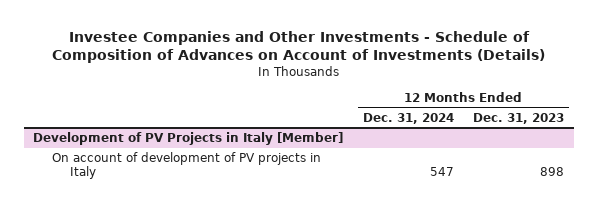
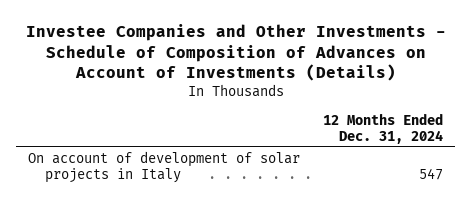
[473,112,565,124] Dec. 31, 2023 -> none
[33,132,344,146] Development of PV Projects in Italy [Member] -> none
[51,152,321,179] On account of development of PV projects in Italy -> [27,151,300,184] On account of development of solar projects in Italy

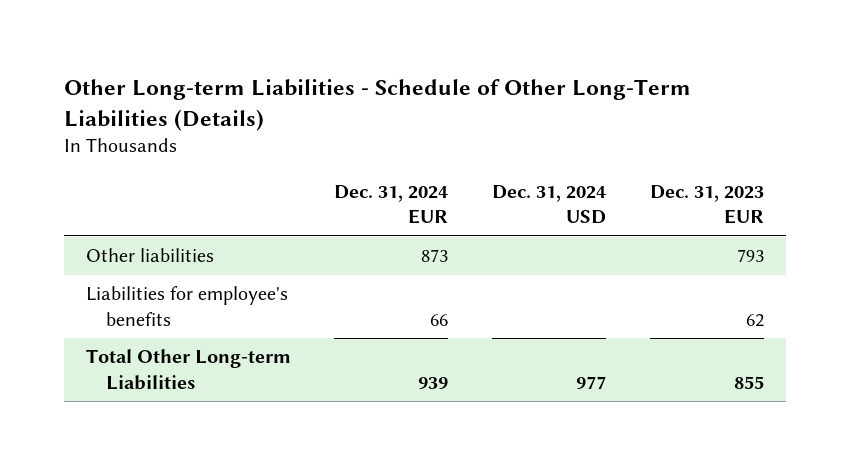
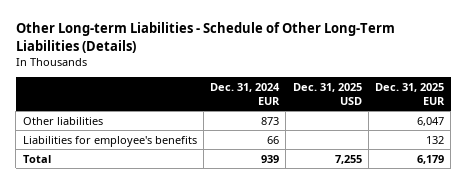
[492,184,607,225] Dec. 31, 2024 USD -> none
[649,184,764,225] Dec. 31, 2023 EUR -> none
none -> [292,82,362,105] Dec. 31, 2025 USD
none -> [374,82,445,105] Dec. 31, 2025 EUR
[85,349,291,390] Total Other Long-term Liabilities -> [22,154,51,163] Total

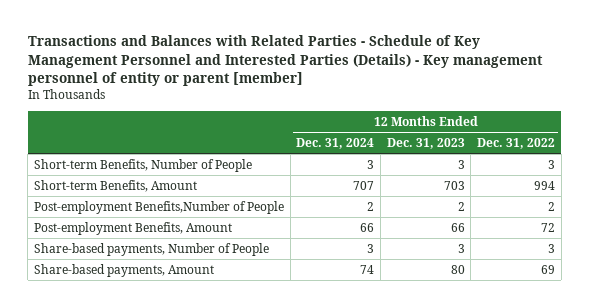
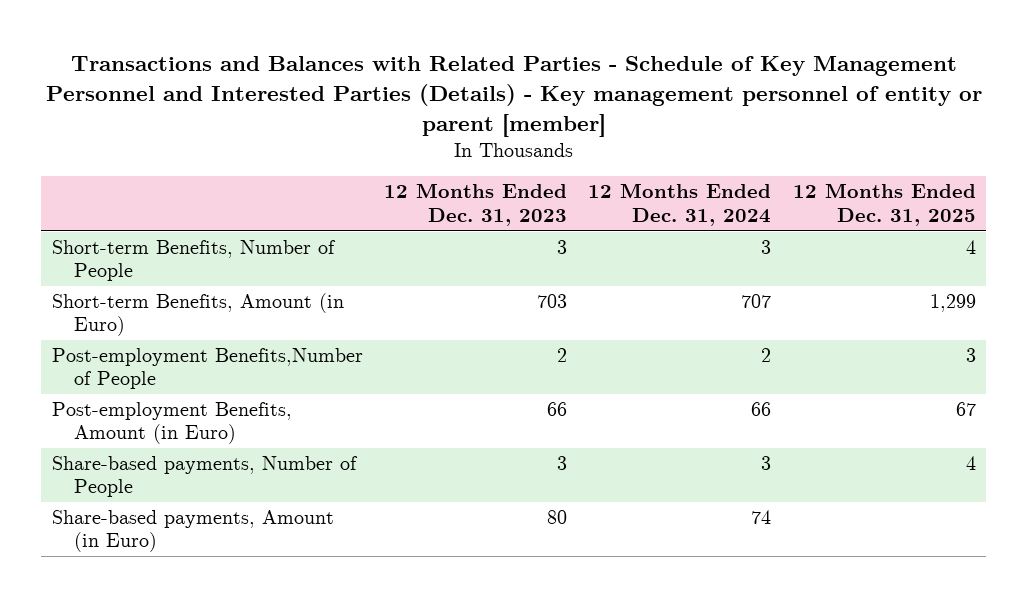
[477,137,556,149] Dec. 31, 2022 -> none
none -> [792,183,976,226] 12 Months Ended Dec. 31, 2025
[33,179,197,192] Short-term Benefits, Amount -> [51,293,344,337] Short-term Benefits, Amount (in Euro)
[33,221,232,235] Post-employment Benefits, Amount -> [51,402,292,445] Post-employment Benefits, Amount (in Euro)
[33,263,214,277] Share-based payments, Amount -> [51,510,334,553] Share-based payments, Amount (in Euro)

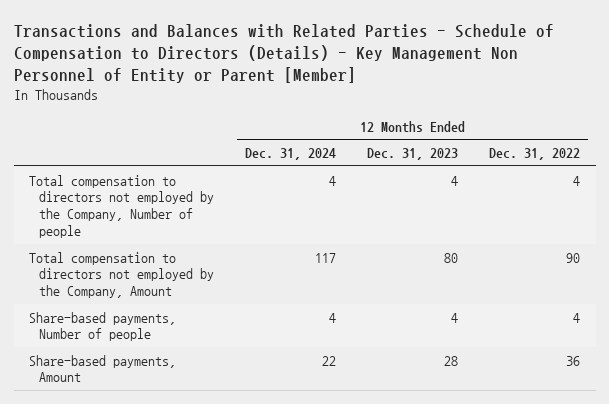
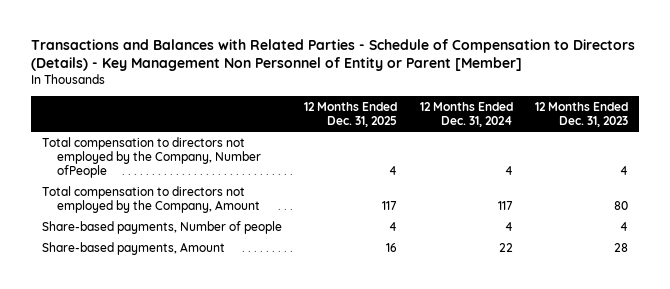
[489,148,581,161] Dec. 31, 2022 -> none
none -> [304,101,398,128] 12 Months Ended Dec. 31, 2025
[29,174,215,239] Total compensation to directors not employed by the Company, Number of people -> [42,136,261,179] Total compensation to directors not employed by the Company, Number ofPeople

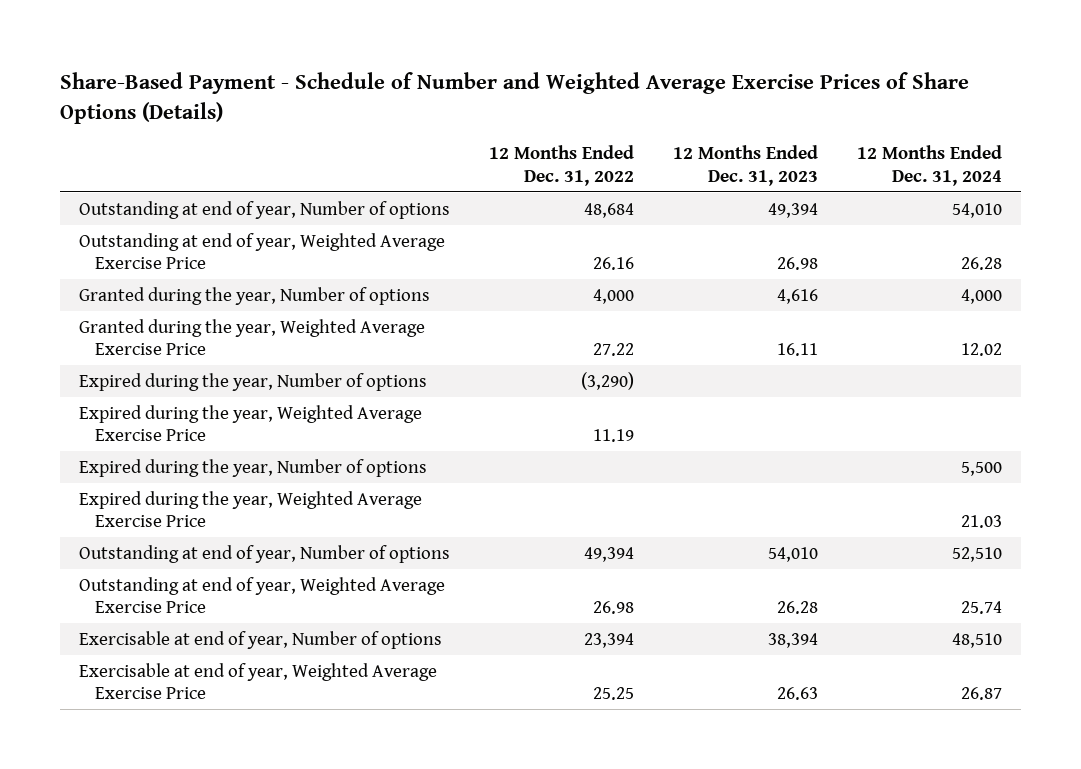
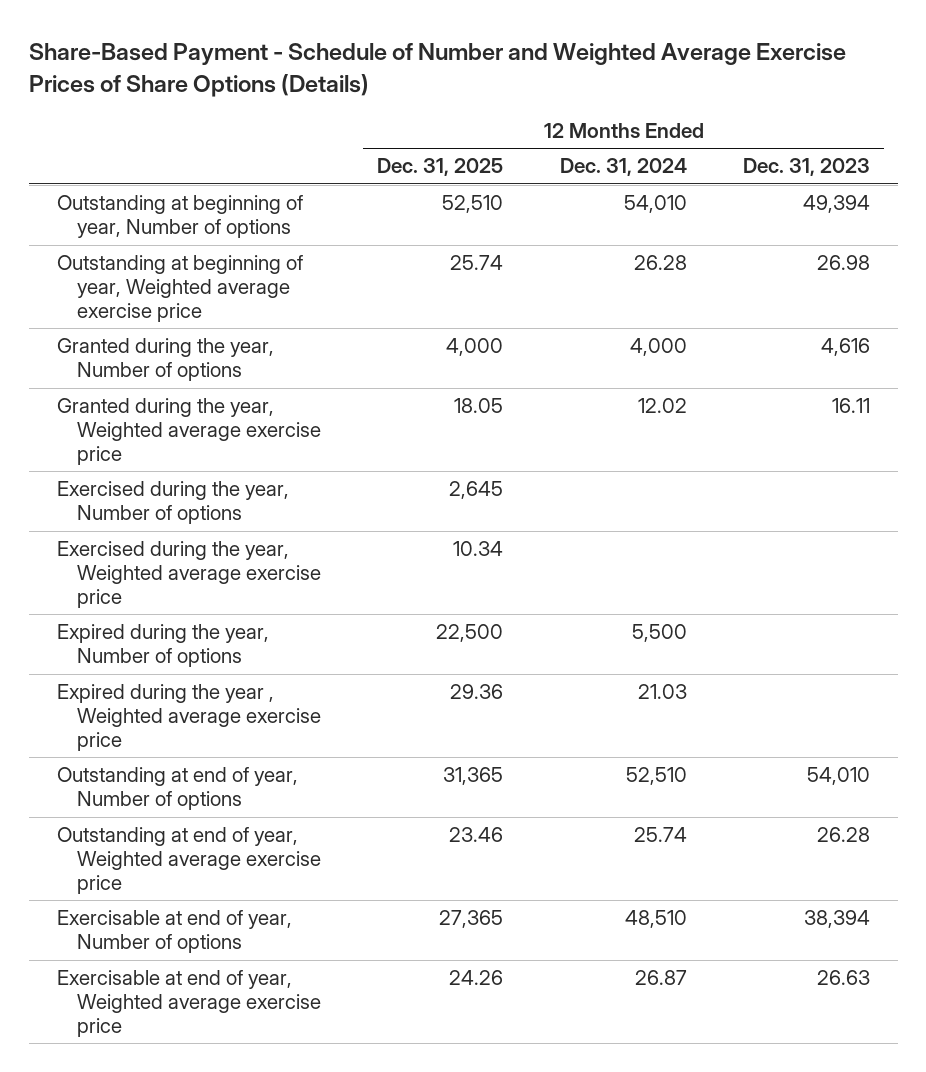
[489,145,635,186] 12 Months Ended Dec. 31, 2022 -> none
none -> [377,158,504,177] Dec. 31, 2025
[79,200,451,219] Outstanding at end of year, Number of options -> [56,195,303,239] Outstanding at beginning of year, Number of options
[79,232,446,270] Outstanding at end of year, Weighted Average Exercise Price -> [56,255,303,322] Outstanding at beginning of year, Weighted average exercise price
[79,318,426,356] Granted during the year, Weighted Average Exercise Price -> [56,398,322,465] Granted during the year, Weighted average exercise price
[79,372,428,391] Expired during the year, Number of options -> [56,481,289,525] Exercised during the year, Number of options
[79,404,423,442] Expired during the year, Weighted Average Exercise Price -> [56,541,322,608] Exercised during the year, Weighted average exercise price
[79,490,423,528] Expired during the year, Weighted Average Exercise Price -> [56,684,322,751] Expired during the year , Weighted average exercise price
[79,576,446,614] Outstanding at end of year, Weighted Average Exercise Price -> [56,827,322,894] Outstanding at end of year, Weighted average exercise price
[79,662,438,700] Exercisable at end of year, Weighted Average Exercise Price -> [56,970,322,1037] Exercisable at end of year, Weighted average exercise price

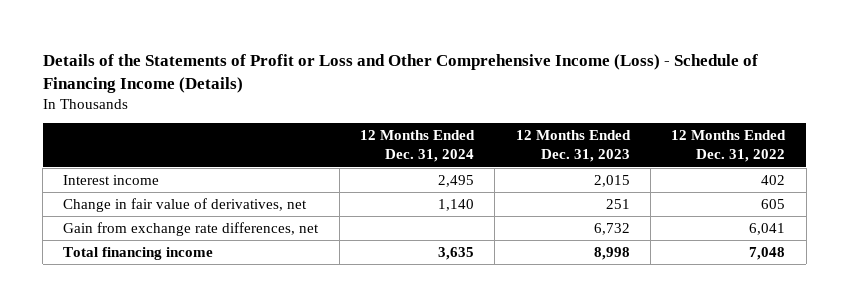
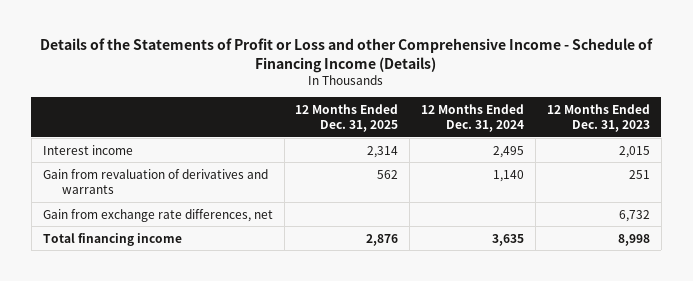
[42,53,758,93] Details of the Statements of Profit or Loss and Other Comprehensive Income (Loss) - Schedule of Financing Income (Details) -> [40,38,654,73] Details of the Statements of Profit or Loss and other Comprehensive Income - Schedule of Financing Income (Details)
[671,130,787,163] 12 Months Ended Dec. 31, 2022 -> none
none -> [295,103,399,133] 12 Months Ended Dec. 31, 2025
[63,197,308,212] Change in fair value of derivatives, net -> [42,168,268,195] Gain from revaluation of derivatives and warrants

